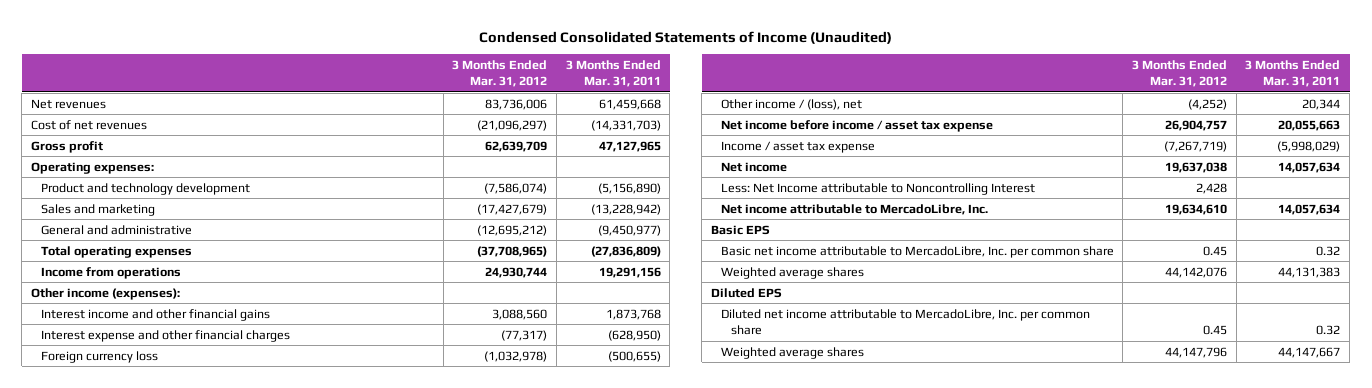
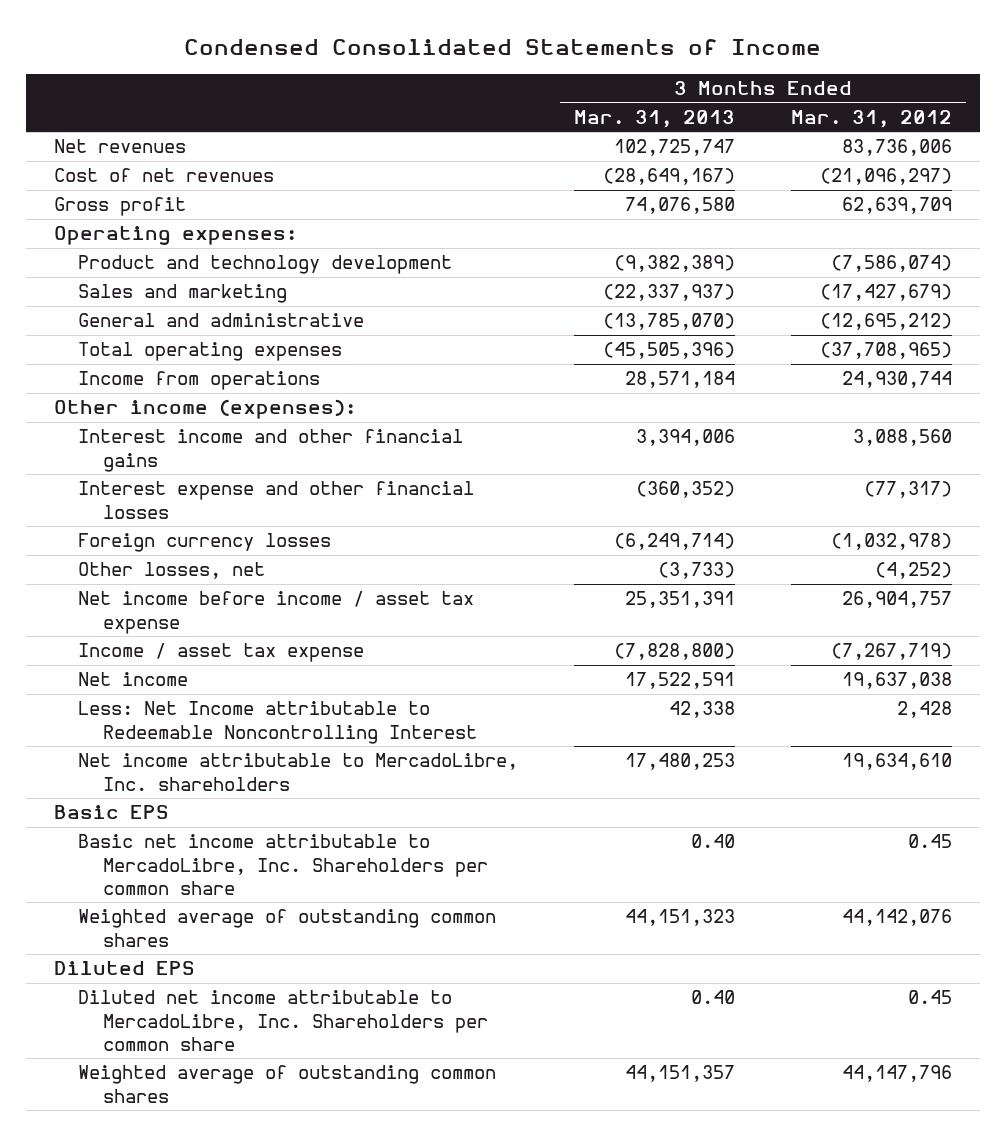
[478,30,892,44] Condensed Consolidated Statements of Income (Unaudited) -> [184,39,822,56] Condensed Consolidated Statements of Income
[565,60,661,88] 3 Months Ended Mar. 31, 2011 -> none
none -> [574,109,736,128] Mar. 31, 2013
[40,329,290,342] Interest expense and other financial charges -> [78,481,475,519] Interest expense and other financial losses
[40,350,158,363] Foreign currency loss -> [78,533,332,553] Foreign currency losses
[720,98,862,110] Other income / (loss), net -> [78,562,266,580] Other losses, net
[720,182,1035,195] Less: Net Income attributable to Noncontrolling Interest -> [78,701,477,744] Less: Net Income attributable to Redeemable Noncontrolling Interest
[720,203,988,215] Net income attributable to MercadoLibre, Inc. -> [78,753,519,791] Net income attributable to MercadoLibre, Inc. shareholders
[720,245,1114,258] Basic net income attributable to MercadoLibre, Inc. per common share -> [78,834,488,896] Basic net income attributable to MercadoLibre, Inc. Shareholders per common share
[720,266,864,279] Weighted average shares -> [78,909,497,947] Weighted average of outstanding common shares
[720,308,1090,335] Diluted net income attributable to MercadoLibre, Inc. per common share -> [78,990,488,1052] Diluted net income attributable to MercadoLibre, Inc. Shareholders per common share
[720,346,864,359] Weighted average shares -> [78,1065,497,1103] Weighted average of outstanding common shares

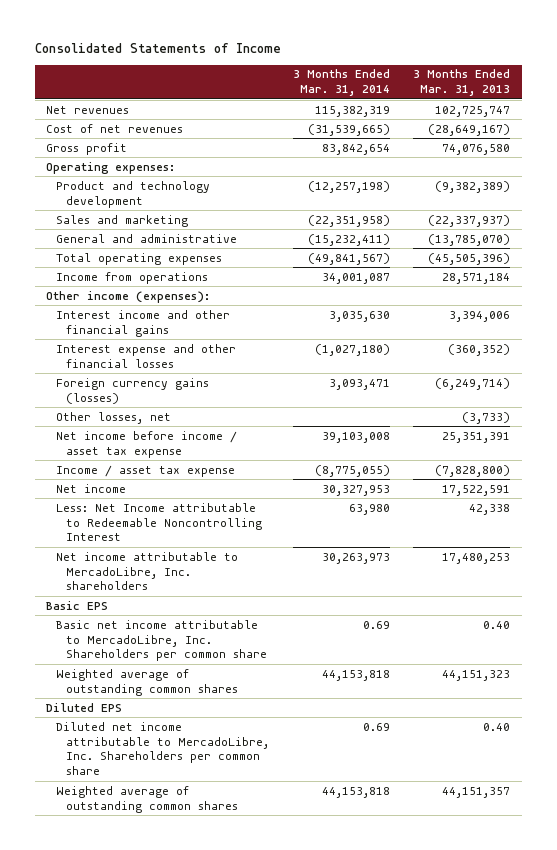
[184,39,822,56] Condensed Consolidated Statements of Income -> [34,42,281,53] Consolidated Statements of Income
[791,109,953,128] Mar. 31, 2012 -> none
none -> [292,69,390,97] 3 Months Ended Mar. 31, 2014
[78,533,332,553] Foreign currency losses -> [56,377,210,404] Foreign currency gains (losses)

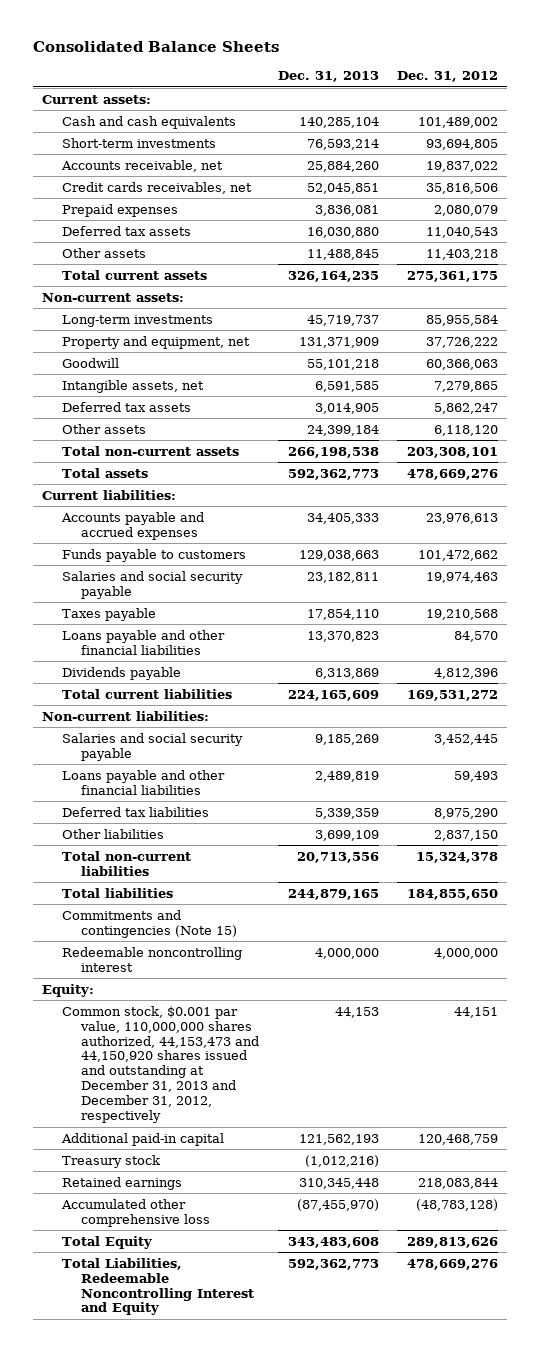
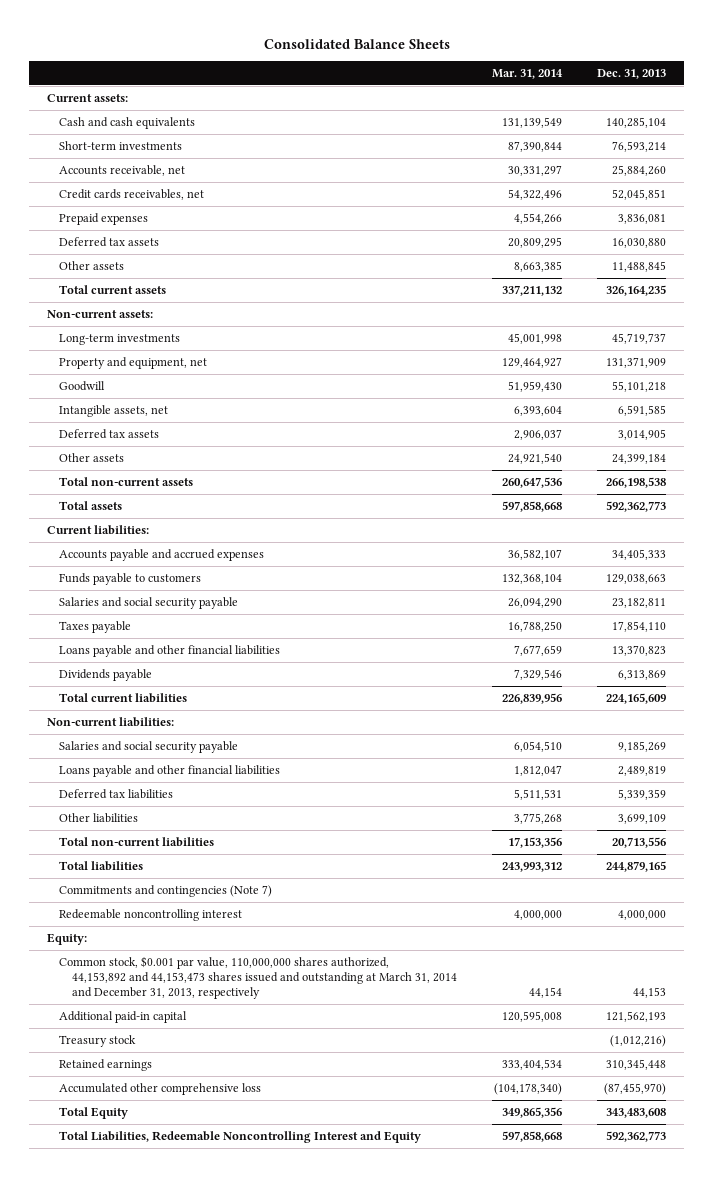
[396,71,498,83] Dec. 31, 2012 -> none
none -> [492,68,564,79] Mar. 31, 2014
[61,909,238,938] Commitments and contingencies (Note 15) -> [59,884,273,897] Commitments and contingencies (Note 7)
[61,1005,260,1124] Common stock, $0.001 par value, 110,000,000 shares authorized, 44,153,473 and 44,150,920 shares issued and outstanding at December 31, 2013 and December 31, 2012, respectively -> [59,955,458,999] Common stock, $0.001 par value, 110,000,000 shares authorized, 44,153,892 and 44,153,473 shares issued and outstanding at March 31, 2014 and December 31, 2013, respectively

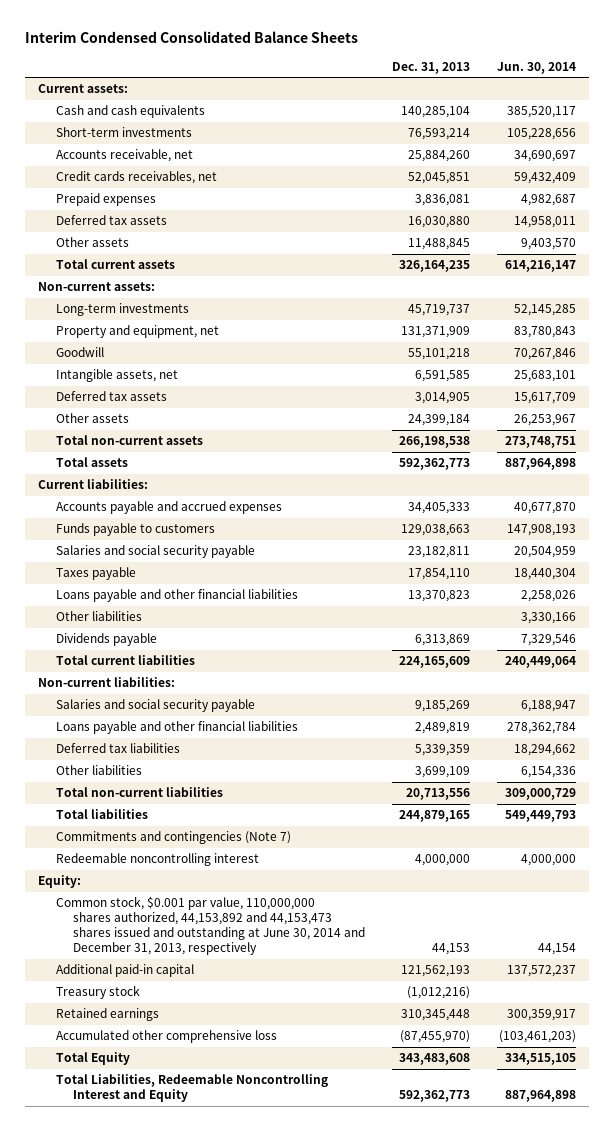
[263,38,450,49] Consolidated Balance Sheets -> [24,31,358,44] Interim Condensed Consolidated Balance Sheets
[492,68,564,79] Mar. 31, 2014 -> none
none -> [496,61,576,74] Jun. 30, 2014
none -> [55,611,142,622] Other liabilities
[59,955,458,999] Common stock, $0.001 par value, 110,000,000 shares authorized, 44,153,892 and 44,153,473 shares issued and outstanding at March 31, 2014 and December 31, 2013, respectively -> [55,896,366,956] Common stock, $0.001 par value, 110,000,000 shares authorized, 44,153,892 and 44,153,473 shares issued and outstanding at June 30, 2014 and December 31, 2013, respectively

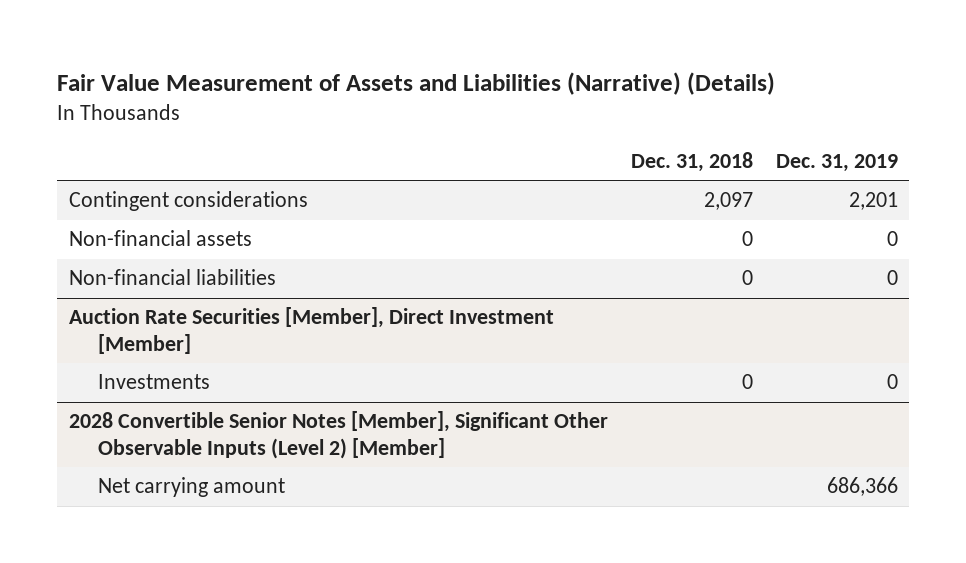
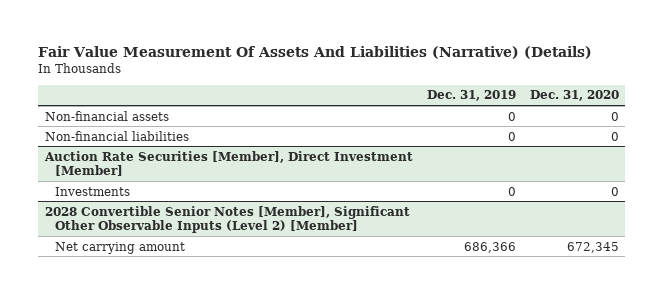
[57,71,776,95] Fair Value Measurement of Assets and Liabilities (Narrative) (Details) -> [37,45,592,59] Fair Value Measurement Of Assets And Liabilities (Narrative) (Details)
[630,151,753,172] Dec. 31, 2018 -> none
none -> [529,90,619,102] Dec. 31, 2020
[68,191,308,212] Contingent considerations -> none

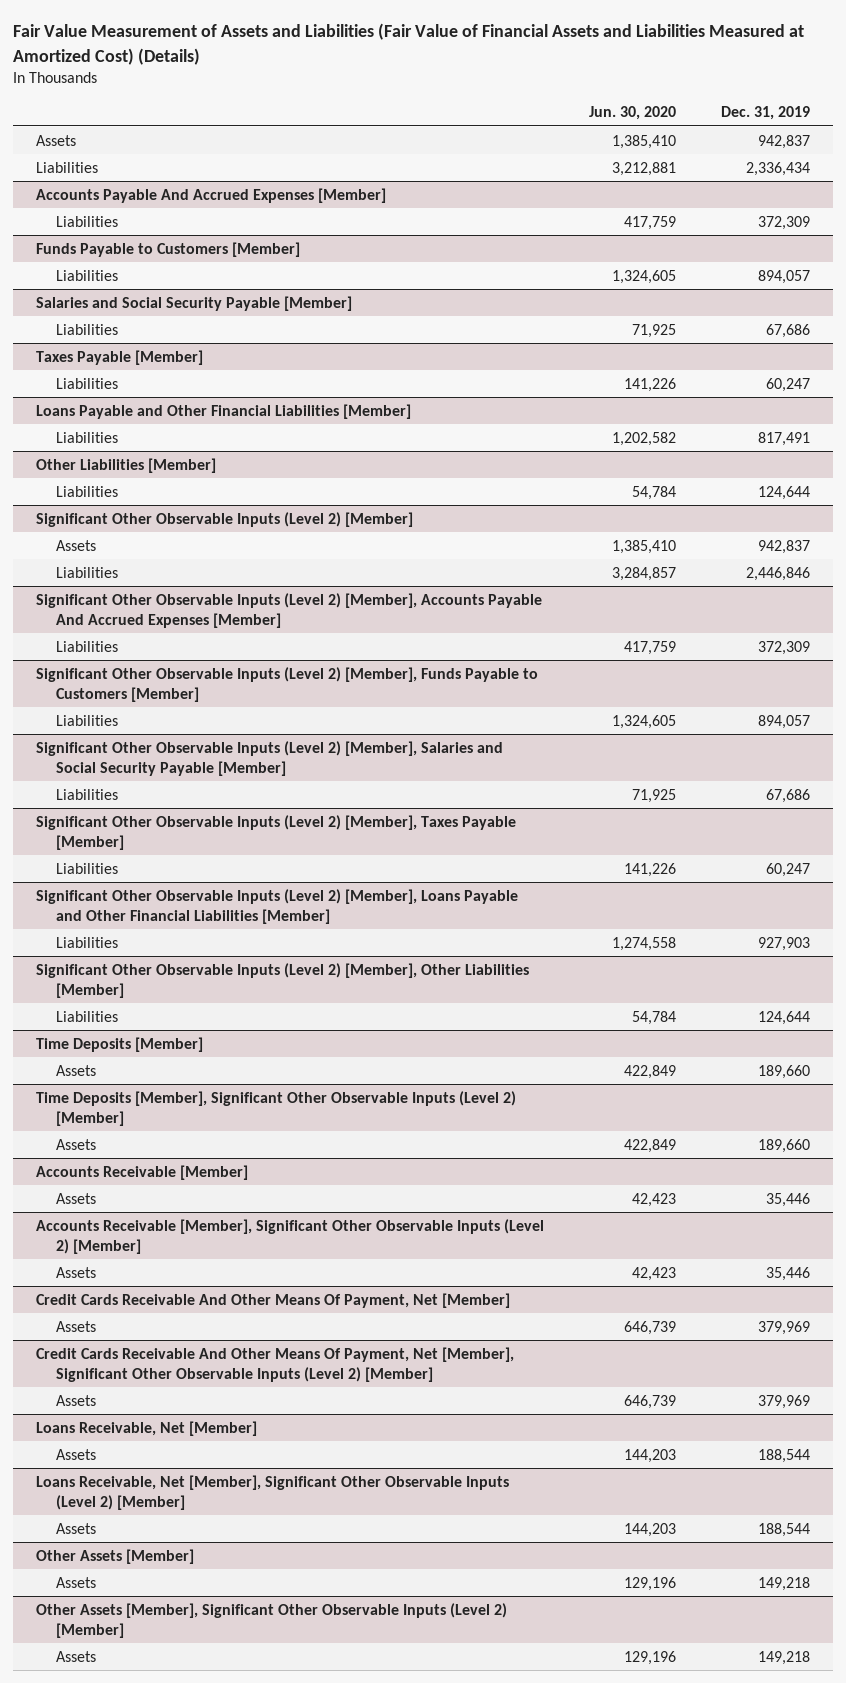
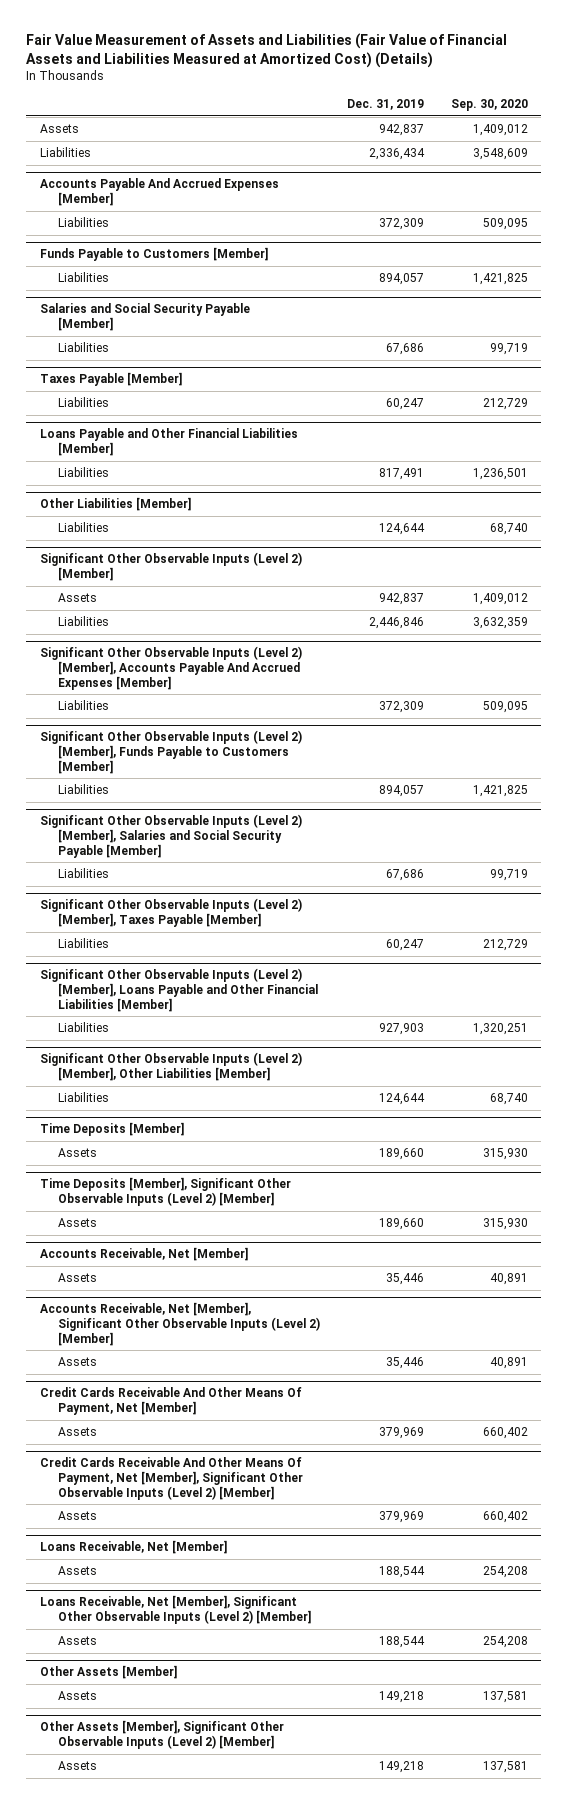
[588,106,676,121] Jun. 30, 2020 -> none
none -> [450,98,528,111] Sep. 30, 2020
[35,1164,248,1180] Accounts Receivable [Member] -> [39,1247,248,1262] Accounts Receivable, Net [Member]
[35,1218,544,1254] Accounts Receivable [Member], Significant Other Observable Inputs (Level 2) [Member] -> [39,1302,321,1346] Accounts Receivable, Net [Member], Significant Other Observable Inputs (Level 2) [Member]

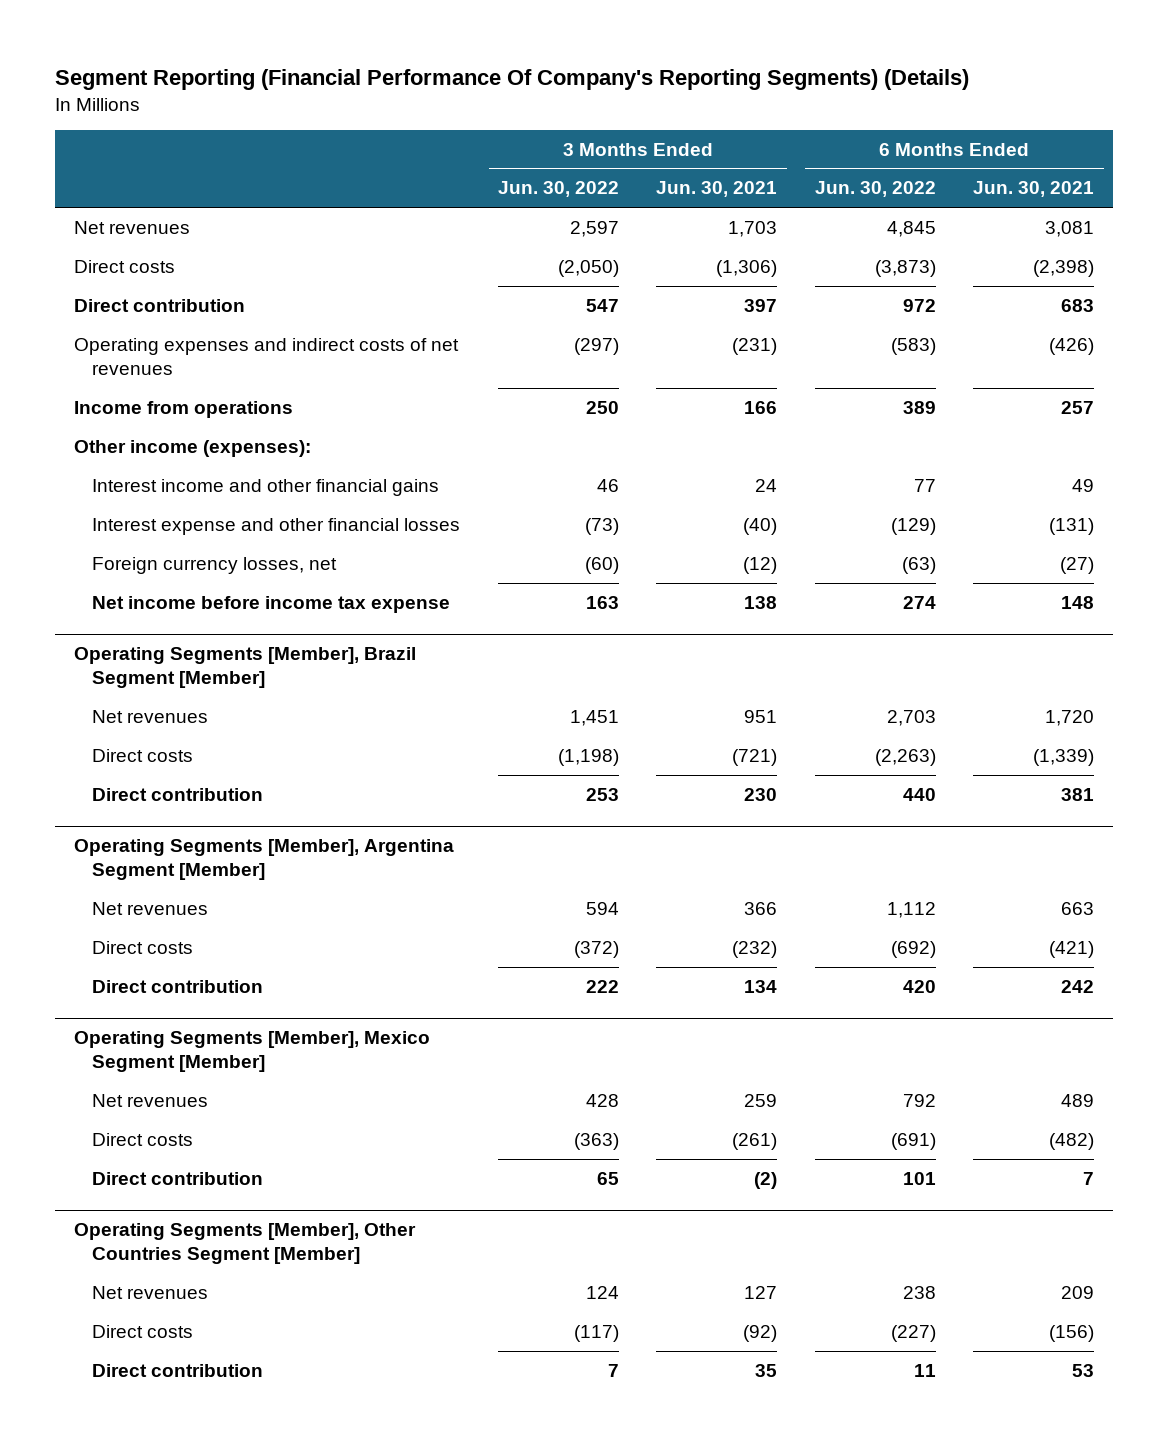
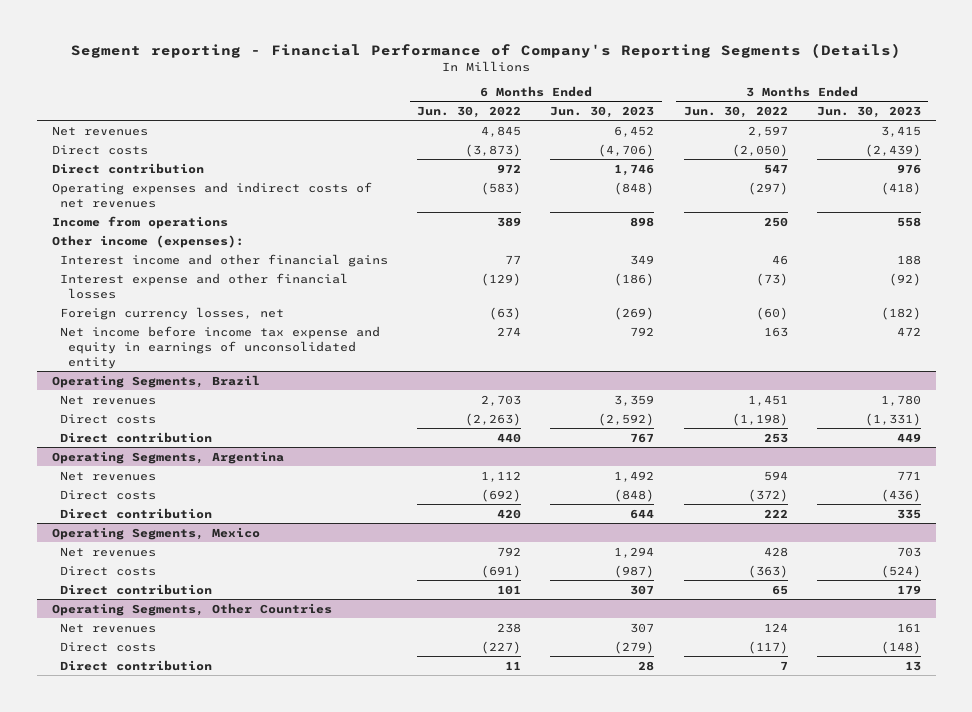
[55,68,970,90] Segment Reporting (Financial Performance Of Company's Reporting Segments) (Details) -> [71,43,902,59] Segment reporting - Financial Performance of Company's Reporting Segments (Details)
[656,181,778,198] Jun. 30, 2021 -> none
[973,181,1095,198] Jun. 30, 2021 -> none
none -> [550,106,655,119] Jun. 30, 2023
none -> [816,106,921,119] Jun. 30, 2023
[92,595,451,613] Net income before income tax expense -> [59,325,380,369] Net income before income tax expense and equity in earnings of unconsolidated entity
[74,647,417,689] Operating Segments [Member], Brazil Segment [Member] -> [51,374,260,388] Operating Segments, Brazil
[74,839,455,881] Operating Segments [Member], Argentina Segment [Member] -> [51,450,284,464] Operating Segments, Argentina
[74,1031,431,1073] Operating Segments [Member], Mexico Segment [Member] -> [51,526,260,540] Operating Segments, Mexico
[74,1223,417,1265] Operating Segments [Member], Other Countries Segment [Member] -> [51,602,332,616] Operating Segments, Other Countries

